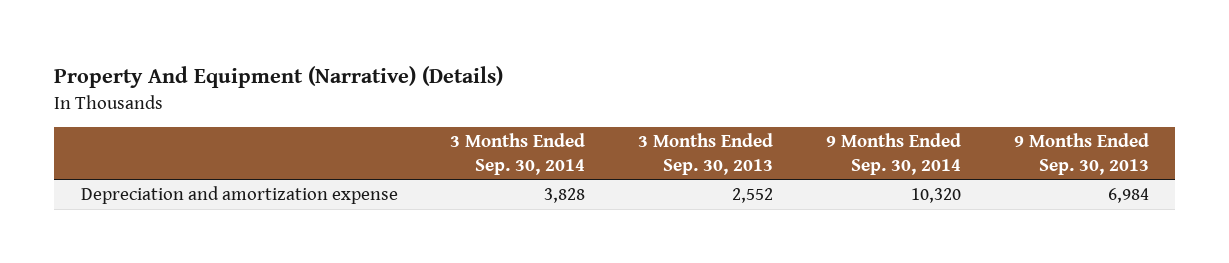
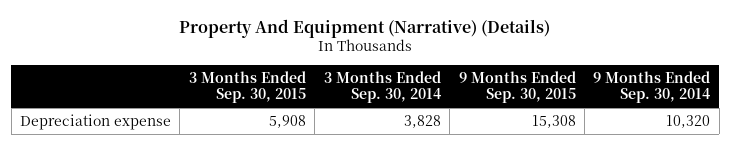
[638,133,774,175] 3 Months Ended Sep. 30, 2013 -> none
[1013,133,1149,175] 9 Months Ended Sep. 30, 2013 -> none
none -> [188,71,306,104] 3 Months Ended Sep. 30, 2015
none -> [458,71,576,104] 9 Months Ended Sep. 30, 2015
[80,186,398,205] Depreciation and amortization expense -> [20,114,172,131] Depreciation expense

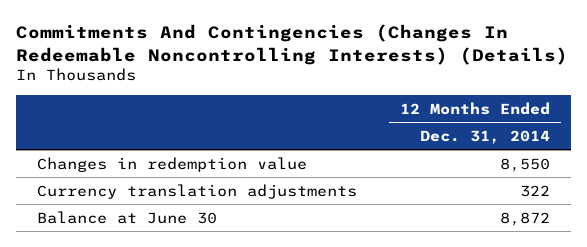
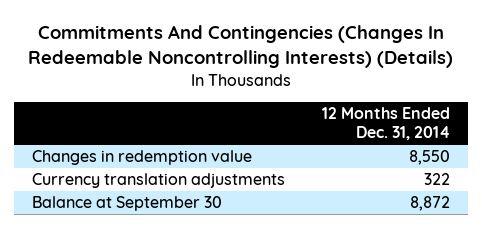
[37,210,218,224] Balance at June 30 -> [32,196,223,212] Balance at September 30

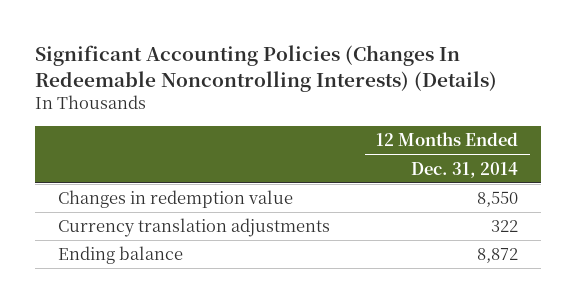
[28,25,454,69] Commitments And Contingencies (Changes In Redeemable Noncontrolling Interests) (Details) -> [34,44,497,92] Significant Accounting Policies (Changes In Redeemable Noncontrolling Interests) (Details)
[32,196,223,212] Balance at September 30 -> [57,246,183,265] Ending balance

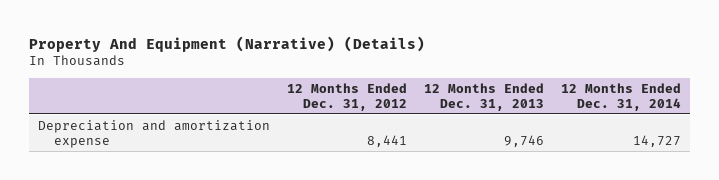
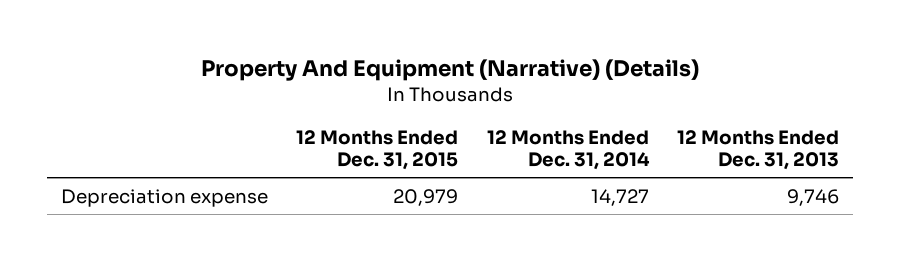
[287,82,408,111] 12 Months Ended Dec. 31, 2012 -> none
none -> [296,130,459,171] 12 Months Ended Dec. 31, 2015
[37,119,270,149] Depreciation and amortization expense -> [61,188,269,207] Depreciation expense

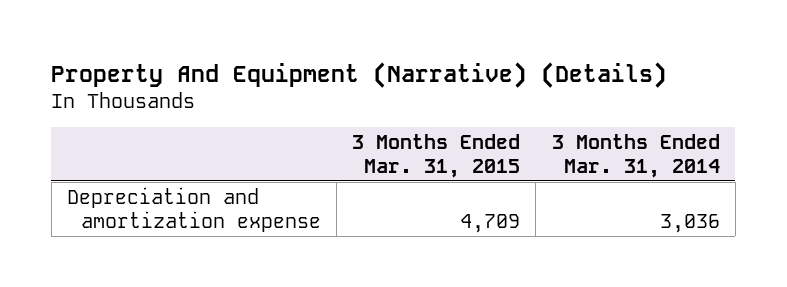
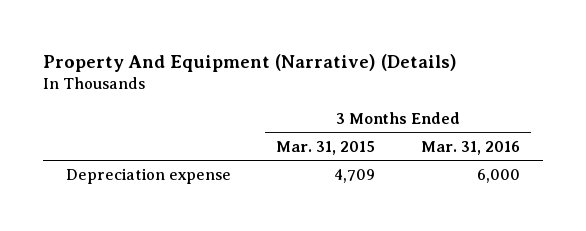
[551,133,720,178] 3 Months Ended Mar. 31, 2014 -> none
none -> [420,140,520,155] Mar. 31, 2016
[67,186,322,232] Depreciation and amortization expense -> [65,168,231,185] Depreciation expense

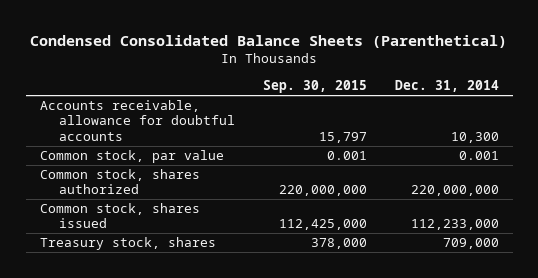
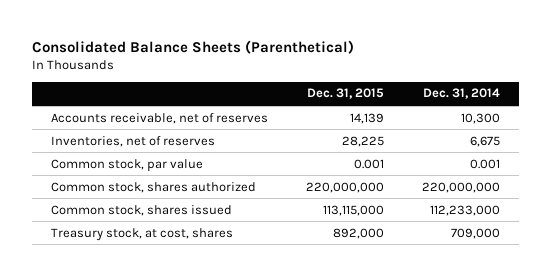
[30,34,508,48] Condensed Consolidated Balance Sheets (Parenthetical) -> [31,39,354,54] Consolidated Balance Sheets (Parenthetical)
[262,80,367,94] Sep. 30, 2015 -> none
none -> [306,88,384,100] Dec. 31, 2015
[39,100,235,141] Accounts receivable, allowance for doubtful accounts -> [50,112,268,124] Accounts receivable, net of reserves
none -> [50,135,215,147] Inventories, net of reserves
[39,237,216,251] Treasury stock, shares -> [50,227,233,241] Treasury stock, at cost, shares

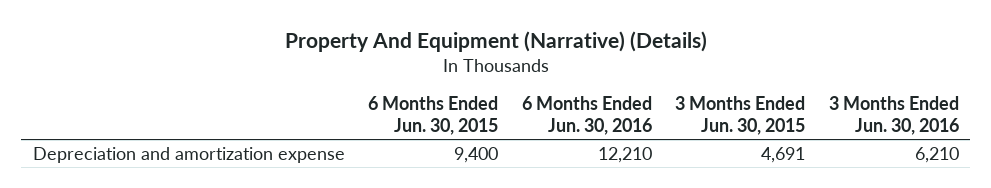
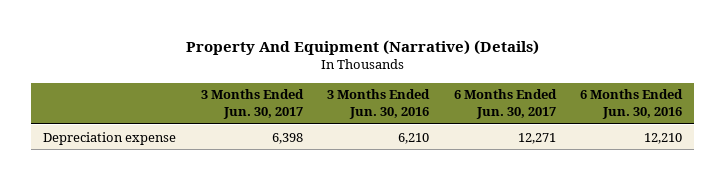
[368,96,499,135] 6 Months Ended Jun. 30, 2015 -> none
[675,96,806,135] 3 Months Ended Jun. 30, 2015 -> none
none -> [200,89,304,120] 3 Months Ended Jun. 30, 2017
none -> [453,89,557,120] 6 Months Ended Jun. 30, 2017
[32,147,345,164] Depreciation and amortization expense -> [43,131,177,145] Depreciation expense

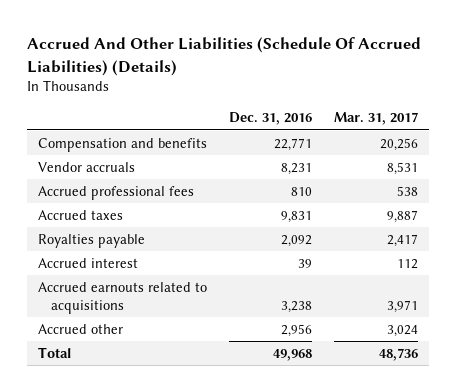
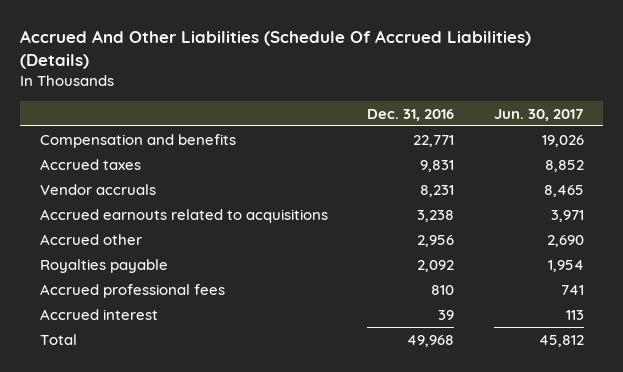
[333,112,418,126] Mar. 31, 2017 -> none
none -> [493,108,584,121] Jun. 30, 2017
[37,161,135,172] Vendor accruals -> [39,183,156,195] Vendor accruals
[37,233,145,248] Royalties payable -> [39,258,168,273] Royalties payable
[37,185,194,200] Accrued professional fees -> [39,283,225,298] Accrued professional fees
[37,257,138,268] Accrued interest -> [39,308,158,320] Accrued interest

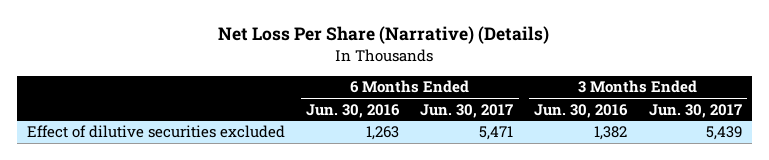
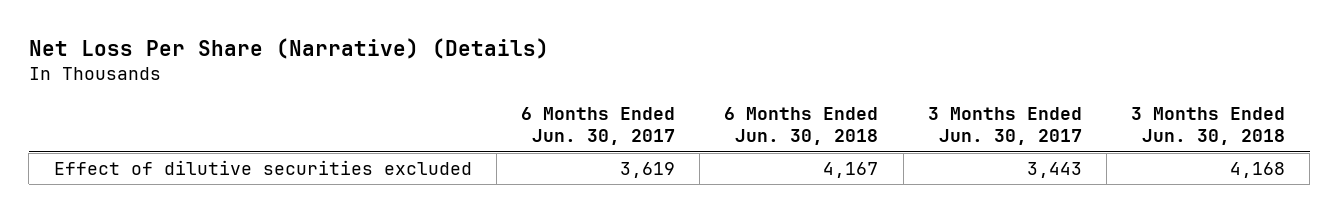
[306,103,401,118] Jun. 30, 2016 -> none
[534,103,629,118] Jun. 30, 2016 -> none
none -> [724,107,879,146] 6 Months Ended Jun. 30, 2018
none -> [1131,107,1286,146] 3 Months Ended Jun. 30, 2018
[479,126,514,141] 5,471 -> [619,162,675,179] 3,619
[705,126,742,141] 5,439 -> [1026,162,1082,179] 3,443

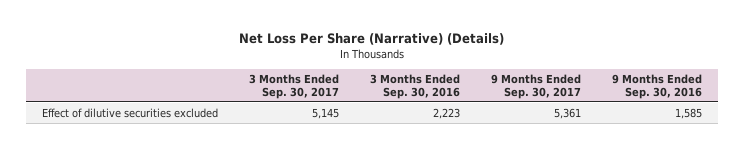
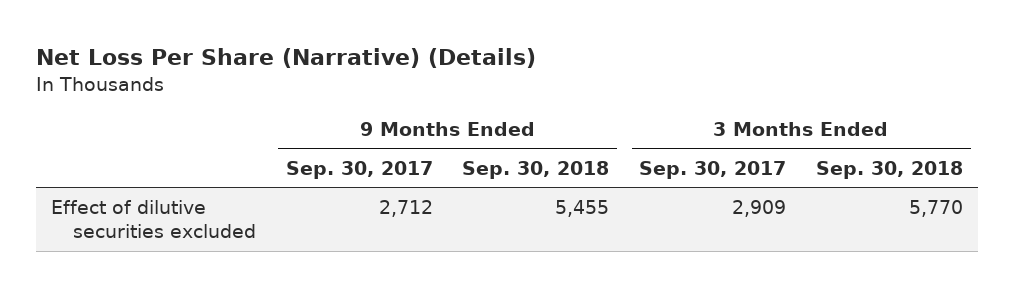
[369,74,460,100] 3 Months Ended Sep. 30, 2016 -> none
[612,74,703,100] 9 Months Ended Sep. 30, 2016 -> none
none -> [462,160,610,179] Sep. 30, 2018
none -> [816,160,964,179] Sep. 30, 2018
[311,107,339,119] 5,145 -> [732,200,787,218] 2,909
[554,107,582,119] 5,361 -> [378,200,433,218] 2,712

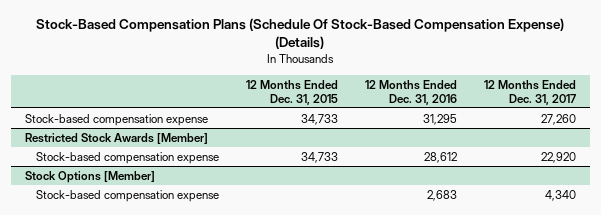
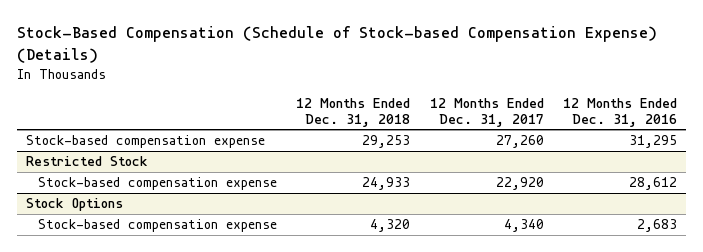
[36,18,565,50] Stock-Based Compensation Plans (Schedule Of Stock-Based Compensation Expense) (Details) -> [16,26,657,63] Stock-Based Compensation (Schedule of Stock-based Compensation Expense) (Details)
[246,79,339,105] 12 Months Ended Dec. 31, 2015 -> none
none -> [296,97,411,127] 12 Months Ended Dec. 31, 2018
[24,132,208,144] Restricted Stock Awards [Member] -> [26,156,149,167] Restricted Stock
[24,170,155,183] Stock Options [Member] -> [26,198,124,212] Stock Options

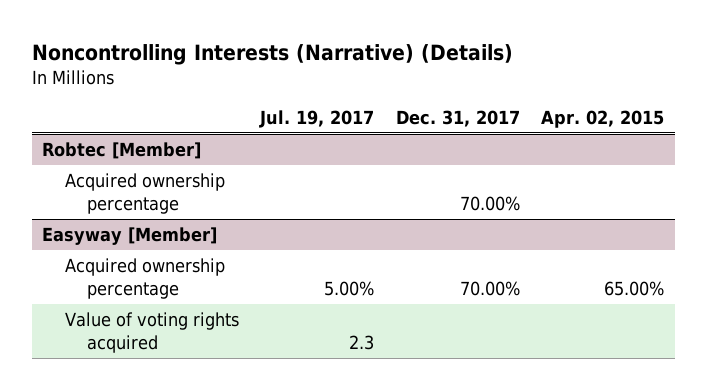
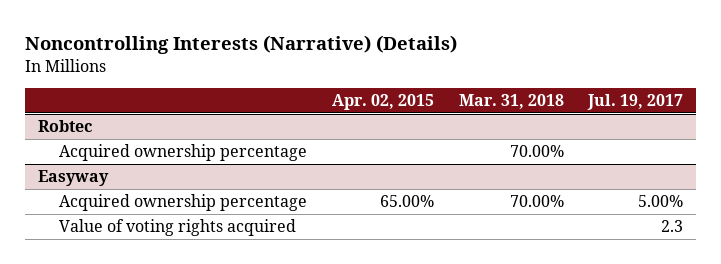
[395,109,520,127] Dec. 31, 2017 -> none
none -> [458,93,564,109] Mar. 31, 2018
[42,142,202,160] Robtec [Member] -> [37,120,92,133] Robtec
[42,227,218,246] Easyway [Member] -> [37,170,109,187] Easyway

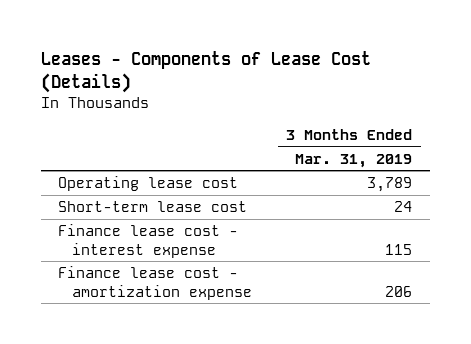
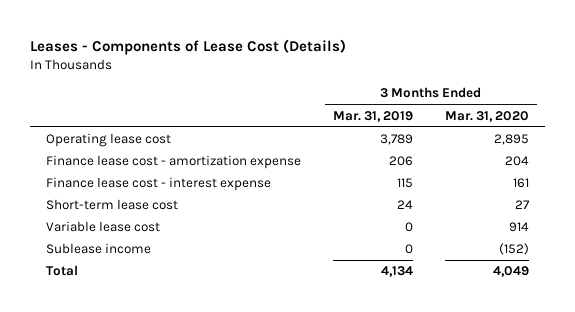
none -> [445,110,530,122] Mar. 31, 2020
[58,224,239,258] Finance lease cost - interest expense -> [46,177,272,192] Finance lease cost - interest expense
[58,201,248,213] Short-term lease cost -> [46,199,179,211] Short-term lease cost
none -> [46,221,161,233] Variable lease cost
none -> [46,243,152,255] Sublease income
none -> [46,265,79,277] Total

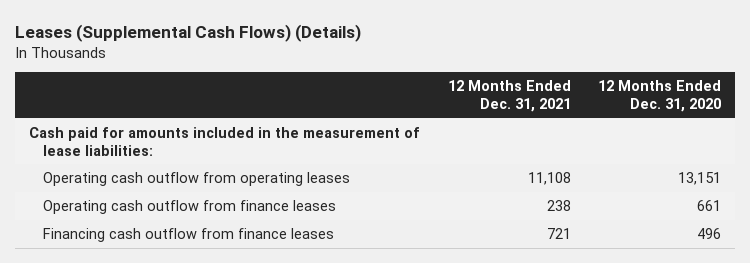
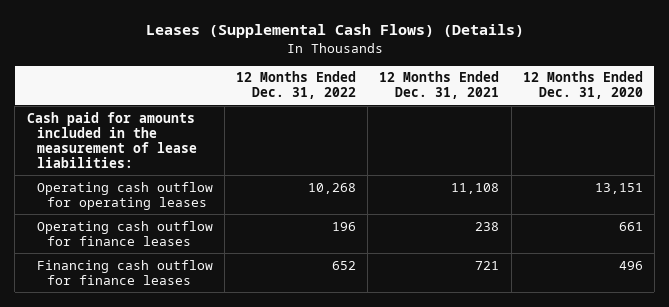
none -> [236,71,357,100] 12 Months Ended Dec. 31, 2022
[43,172,351,187] Operating cash outflow from operating leases -> [36,181,213,210] Operating cash outflow for operating leases
[43,200,337,215] Operating cash outflow from finance leases -> [36,220,213,246] Operating cash outflow for finance leases
[43,228,335,243] Financing cash outflow from finance leases -> [36,259,213,285] Financing cash outflow for finance leases

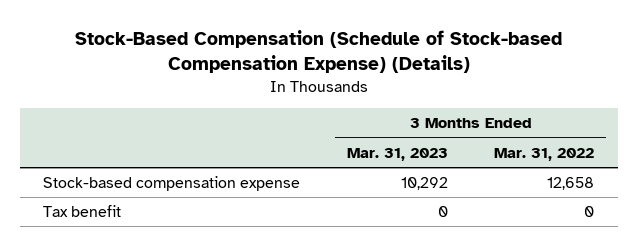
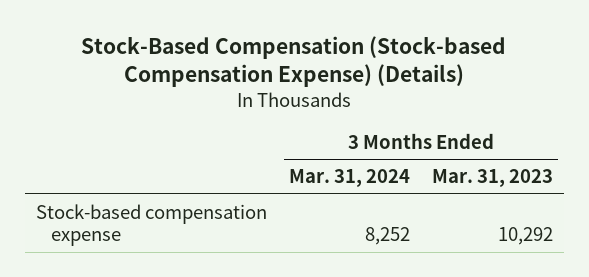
[74,30,562,74] Stock-Based Compensation (Schedule of Stock-based Compensation Expense) (Details) -> [81,35,507,88] Stock-Based Compensation (Stock-based Compensation Expense) (Details)
[494,147,595,161] Mar. 31, 2022 -> none
none -> [288,169,410,188] Mar. 31, 2024
[43,205,122,218] Tax benefit -> none

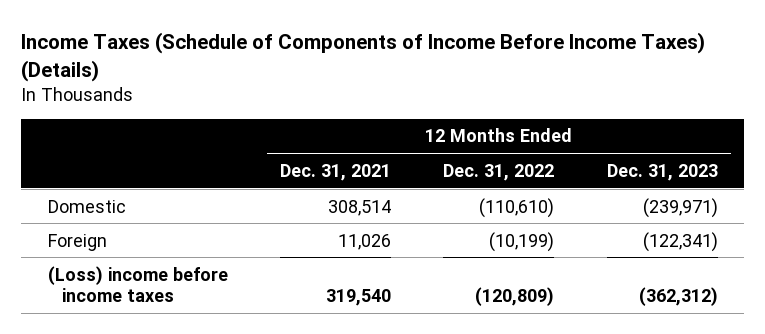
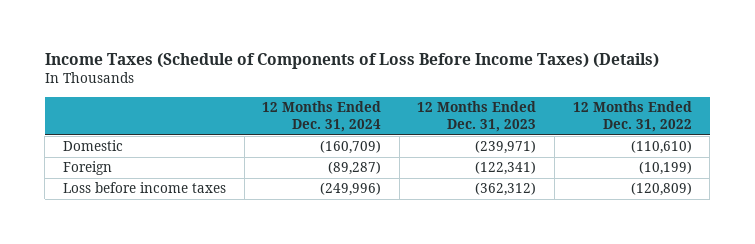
[21,32,706,82] Income Taxes (Schedule of Components of Income Before Income Taxes) (Details) -> [44,53,659,70] Income Taxes (Schedule of Components of Loss Before Income Taxes) (Details)
[279,163,391,181] Dec. 31, 2021 -> none
none -> [262,100,382,133] 12 Months Ended Dec. 31, 2024
[47,265,228,302] (Loss) income before income taxes -> [62,182,226,194] Loss before income taxes

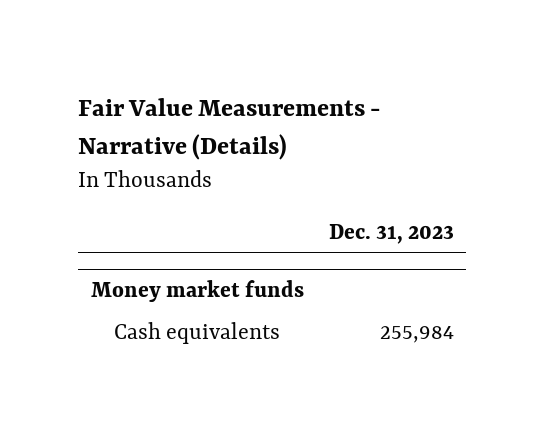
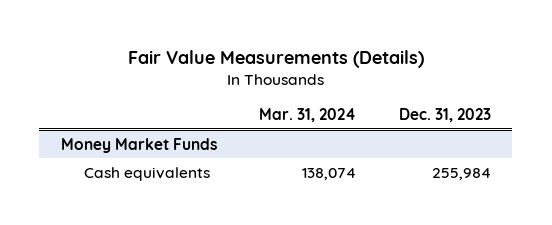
[77,97,381,160] Fair Value Measurements - Narrative (Details) -> [127,49,424,68] Fair Value Measurements (Details)
none -> [259,108,357,123] Mar. 31, 2024
[90,280,304,303] Money market funds -> [60,137,217,153] Money Market Funds

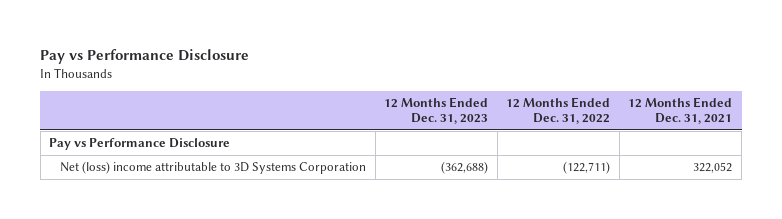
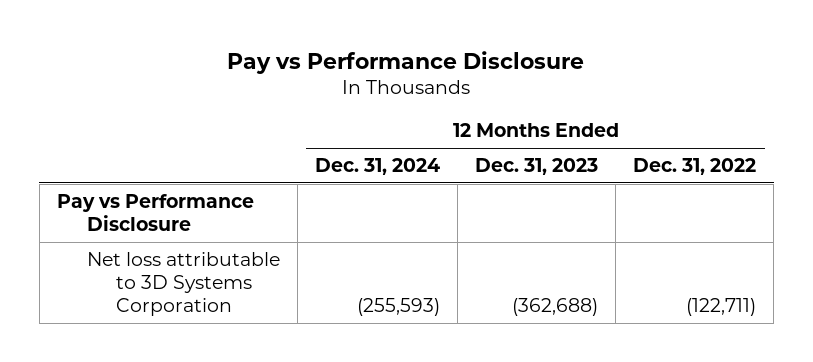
[628,96,733,124] 12 Months Ended Dec. 31, 2021 -> none
none -> [314,158,440,176] Dec. 31, 2024
[60,161,367,175] Net (loss) income attributable to 3D Systems Corporation -> [86,252,280,317] Net loss attributable to 3D Systems Corporation

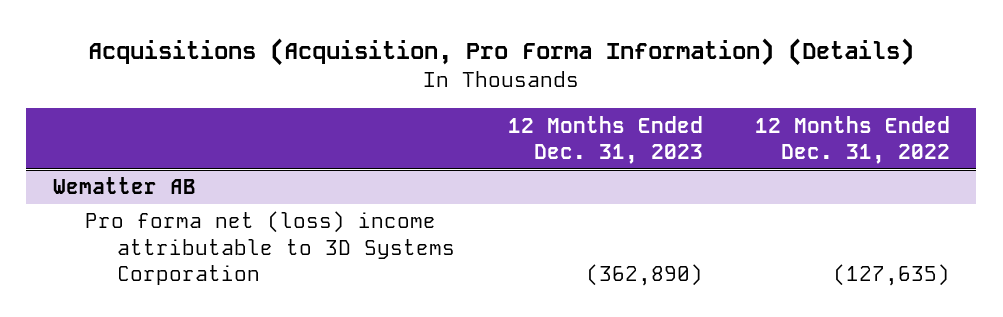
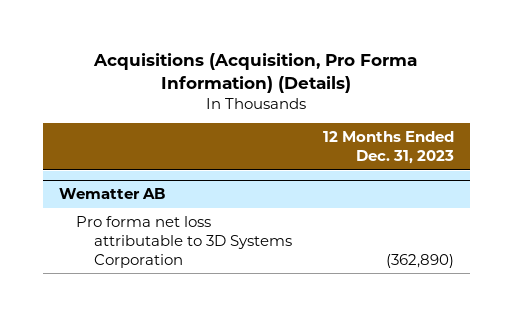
[755,115,951,165] 12 Months Ended Dec. 31, 2022 -> none
[84,211,456,286] Pro forma net (loss) income attributable to 3D Systems Corporation -> [76,215,292,268] Pro forma net loss attributable to 3D Systems Corporation

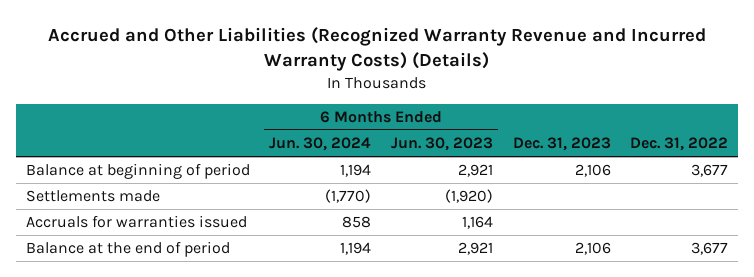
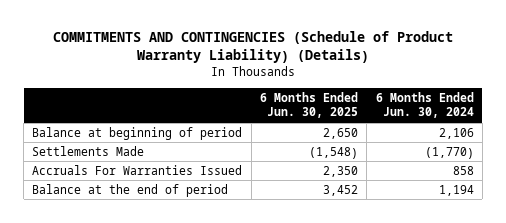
[47,27,706,71] Accrued and Other Liabilities (Recognized Warranty Revenue and Incurred Warranty Costs) (Details) -> [53,30,454,64] COMMITMENTS AND CONTINGENCIES (Schedule of Product Warranty Liability) (Details)
[390,137,493,152] Jun. 30, 2023 -> none
[512,137,611,152] Dec. 31, 2023 -> none
[630,137,729,152] Dec. 31, 2022 -> none
none -> [260,91,359,119] 6 Months Ended Jun. 30, 2025
[340,164,372,178] 1,194 -> [438,127,474,139] 2,106
[25,190,160,203] Settlements made -> [32,145,145,156] Settlements Made
[25,215,247,229] Accruals for warranties issued -> [32,164,243,175] Accruals For Warranties Issued

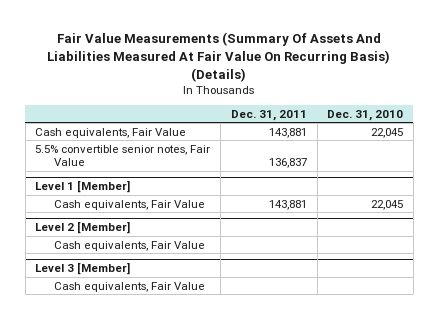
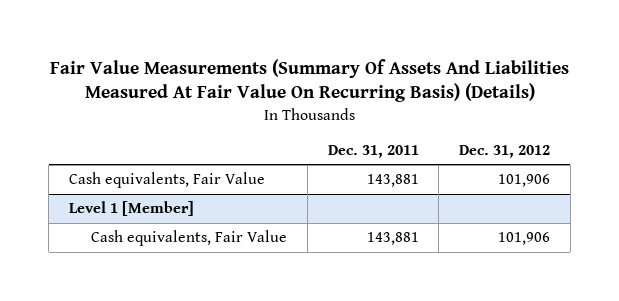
[327,110,404,122] Dec. 31, 2010 -> none
none -> [459,145,551,159] Dec. 31, 2012
[35,144,211,167] 5.5% convertible senior notes, Fair Value -> none
[35,221,131,235] Level 2 [Member] -> none
[53,240,205,251] Cash equivalents, Fair Value -> none
[35,262,131,276] Level 3 [Member] -> none
[53,281,205,292] Cash equivalents, Fair Value -> none

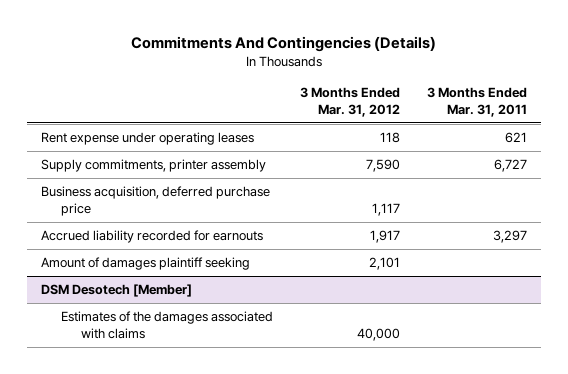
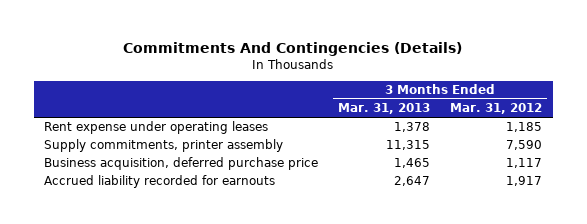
[426,87,527,117] 3 Months Ended Mar. 31, 2011 -> none
none -> [338,103,431,115] Mar. 31, 2013
[379,132,400,144] 118 -> [506,122,543,133] 1,185
[40,257,250,271] Amount of damages plaintiff seeking -> none
[40,284,192,298] DSM Desotech [Member] -> none
[60,311,273,340] Estimates of the damages associated with claims -> none

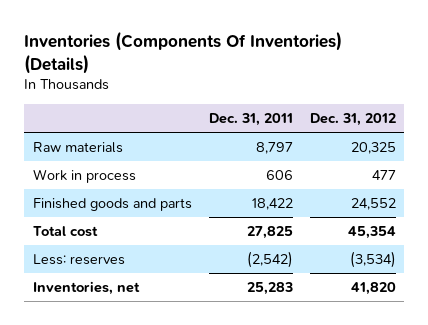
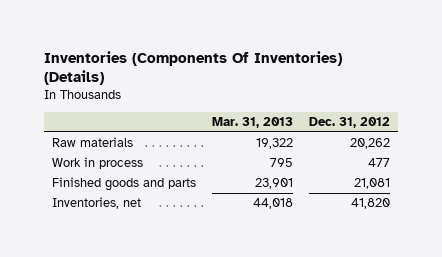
[208,113,293,127] Dec. 31, 2011 -> none
none -> [211,117,293,129] Mar. 31, 2013
[350,141,396,154] 20,325 -> [349,138,390,150] 20,262
[32,225,98,237] Total cost -> none
[32,253,125,265] Less: reserves -> none
[350,197,396,210] 24,552 -> [353,178,390,190] 21,081

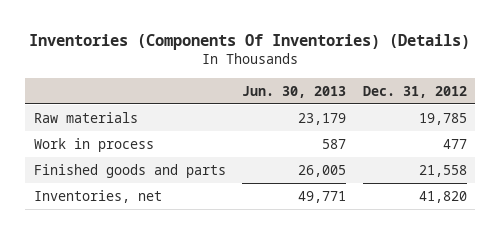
[211,117,293,129] Mar. 31, 2013 -> none
none -> [242,85,347,98] Jun. 30, 2013
[349,138,390,150] 20,262 -> [418,112,467,125] 19,785
[353,178,390,190] 21,081 -> [418,164,467,177] 21,558

